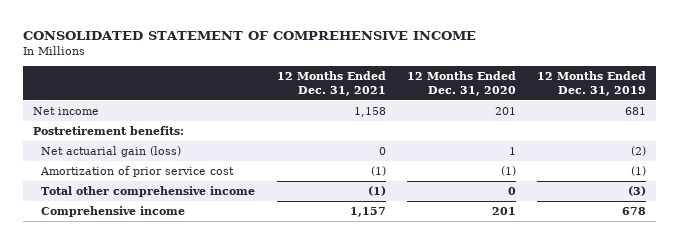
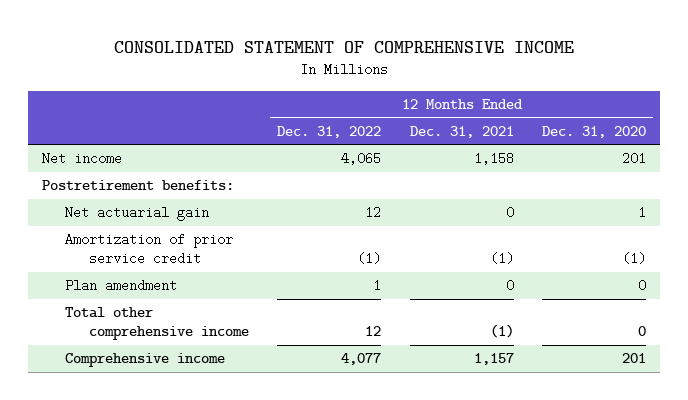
[536,71,646,96] 12 Months Ended Dec. 31, 2019 -> none
none -> [277,125,382,138] Dec. 31, 2022
[41,146,182,158] Net actuarial gain (loss) -> [65,206,210,222] Net actuarial gain
[40,166,235,178] Amortization of prior service cost -> [65,233,234,266] Amortization of prior service credit
none -> [65,279,178,293] Plan amendment

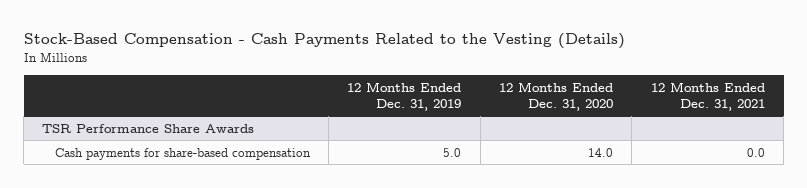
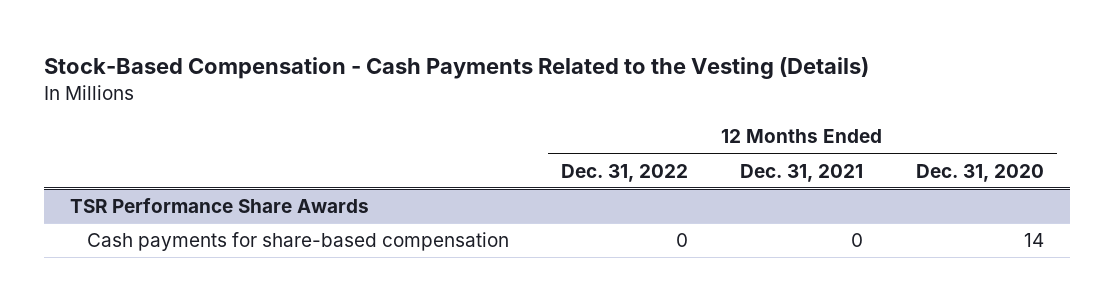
[347,81,462,111] 12 Months Ended Dec. 31, 2019 -> none
none -> [561,163,689,182] Dec. 31, 2022
[588,147,614,157] 14.0 -> [1023,233,1044,248] 14
[746,147,765,157] 0.0 -> [851,233,864,248] 0

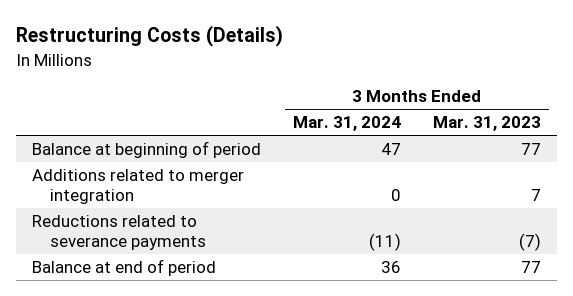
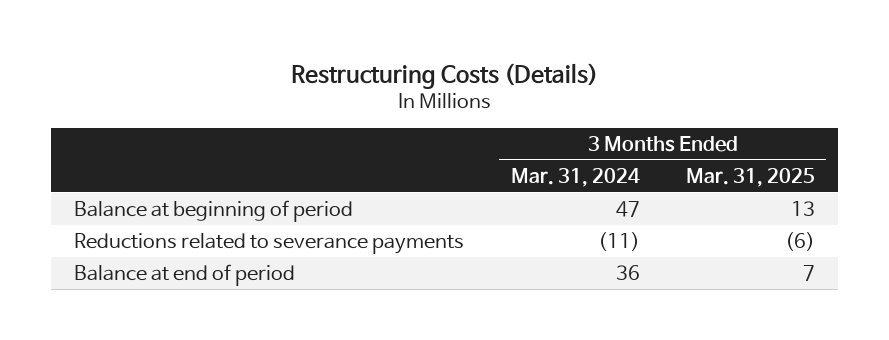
[432,116,541,132] Mar. 31, 2023 -> none
none -> [685,167,815,187] Mar. 31, 2025
[31,169,244,205] Additions related to merger integration -> none

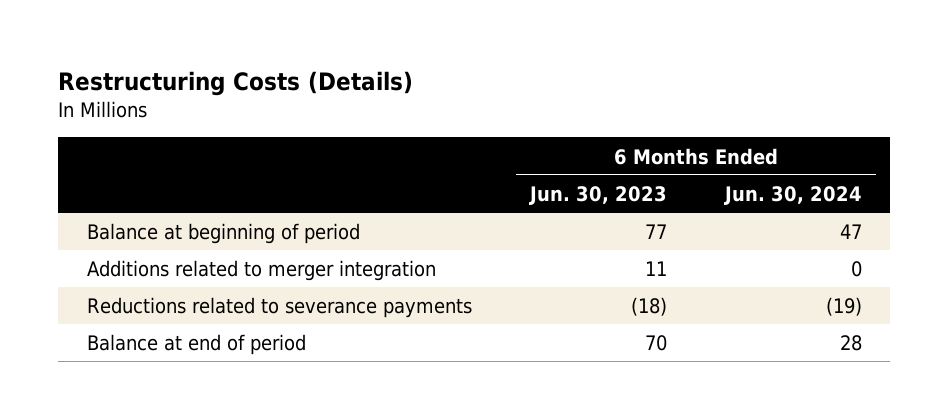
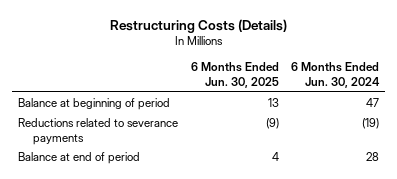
[528,185,667,205] Jun. 30, 2023 -> none
none -> [190,62,279,88] 6 Months Ended Jun. 30, 2025
[87,260,437,282] Additions related to merger integration -> none

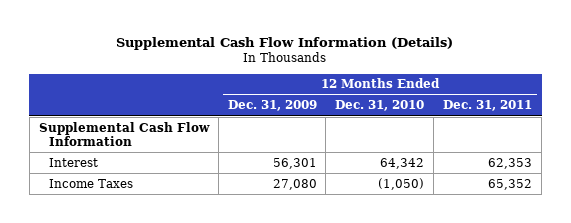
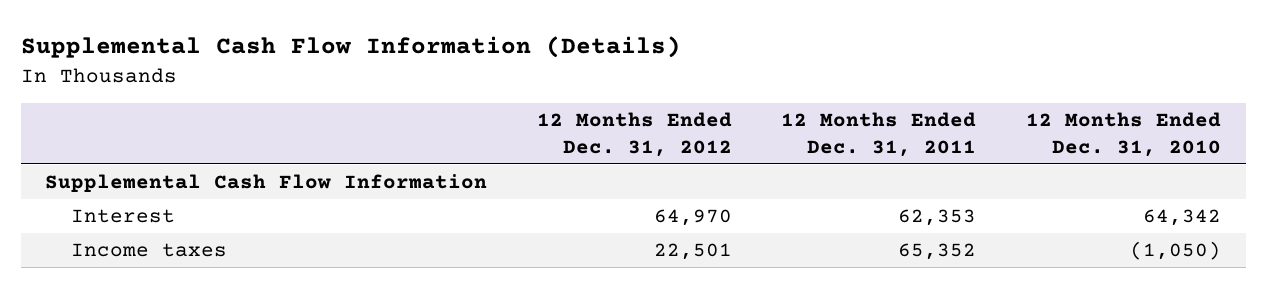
[227,100,317,112] Dec. 31, 2009 -> none
none -> [536,112,732,158] 12 Months Ended Dec. 31, 2012
[48,178,133,188] Income Taxes -> [71,243,228,258] Income taxes

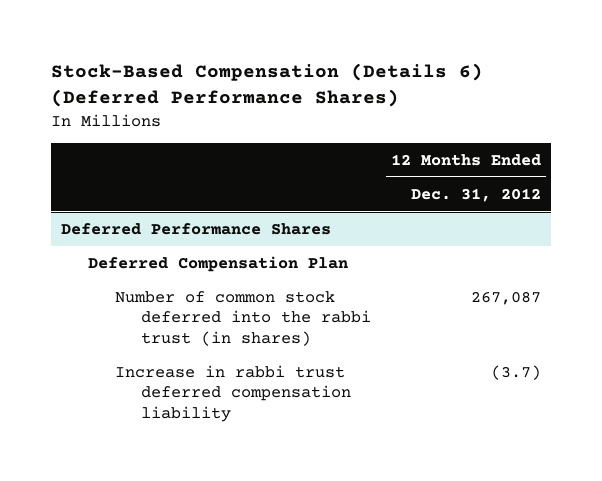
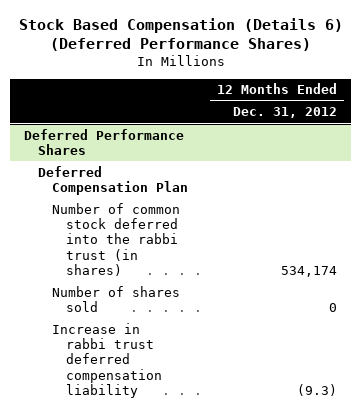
[50,63,483,108] Stock-Based Compensation (Details 6) (Deferred Performance Shares) -> [18,17,343,52] Stock Based Compensation (Details 6) (Deferred Performance Shares)
[471,290,542,305] 267,087 -> [280,265,337,277] 534,174
none -> [52,285,181,312] Number of shares sold
[491,364,542,380] (3.7) -> [296,383,337,396] (9.3)

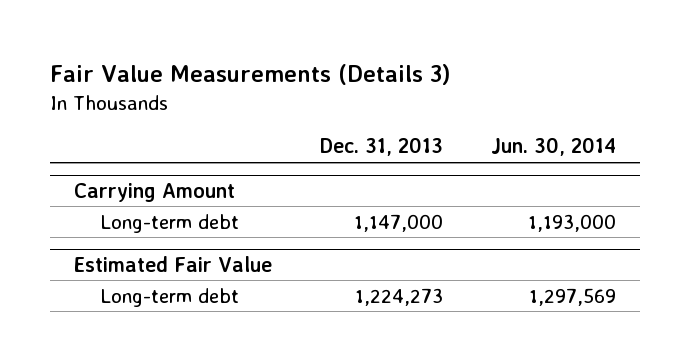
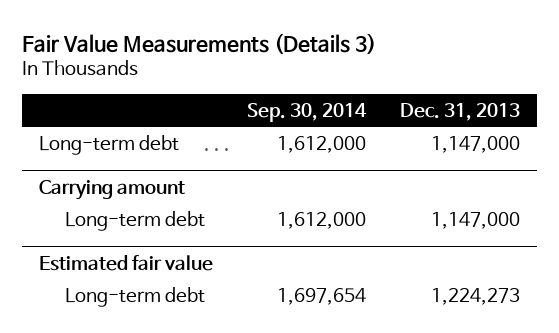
[490,137,616,157] Jun. 30, 2014 -> none
none -> [247,102,368,122] Sep. 30, 2014
[73,182,235,202] Carrying Amount -> none
none -> [39,179,186,200] Carrying amount
none -> [65,210,206,231] Long-term debt
[73,255,272,272] Estimated Fair Value -> [39,254,214,271] Estimated fair value

